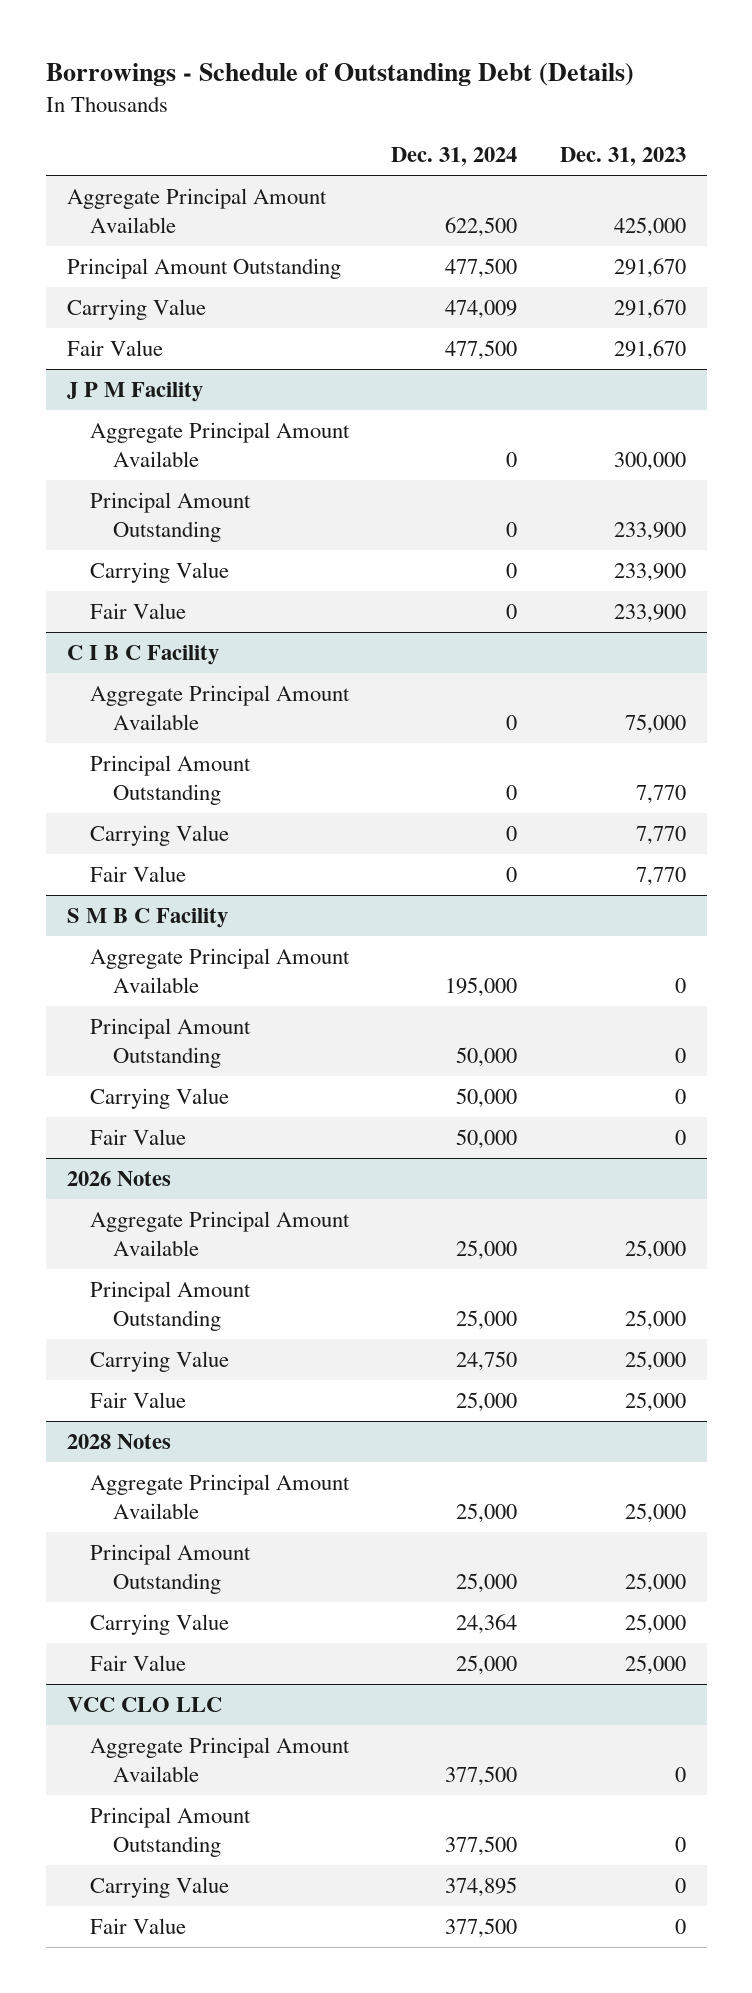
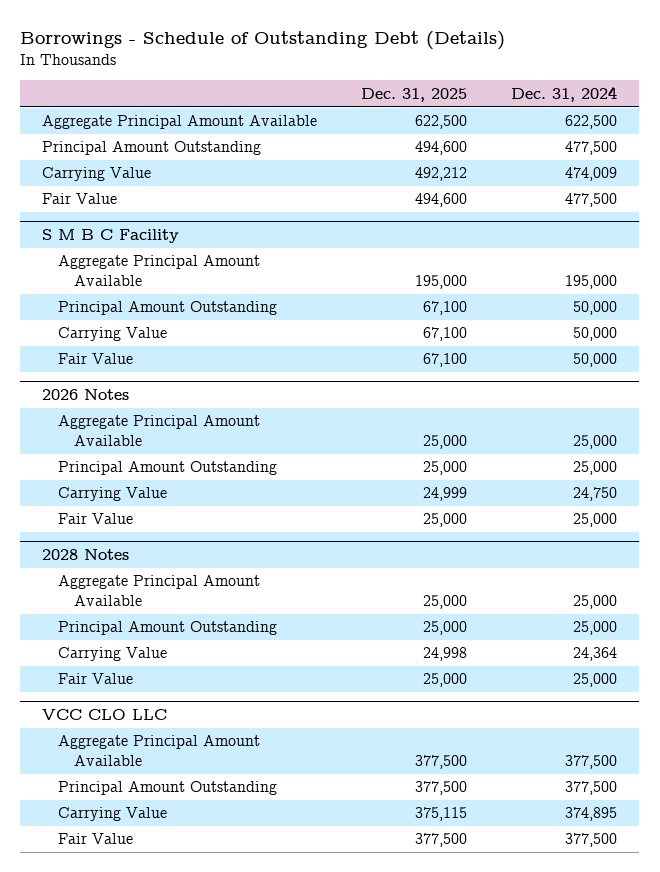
[559,147,686,167] Dec. 31, 2023 -> none
none -> [361,87,468,102] Dec. 31, 2025
[66,381,203,402] J P M Facility -> none
[90,421,351,467] Aggregate Principal Amount Available -> none
[90,491,252,542] Principal Amount Outstanding -> none
[90,561,230,583] Carrying Value -> none
[90,602,187,619] Fair Value -> none
[66,644,219,665] C I B C Facility -> none
[90,684,351,730] Aggregate Principal Amount Available -> none
[90,754,252,805] Principal Amount Outstanding -> none
[90,824,230,846] Carrying Value -> none
[90,865,187,882] Fair Value -> none

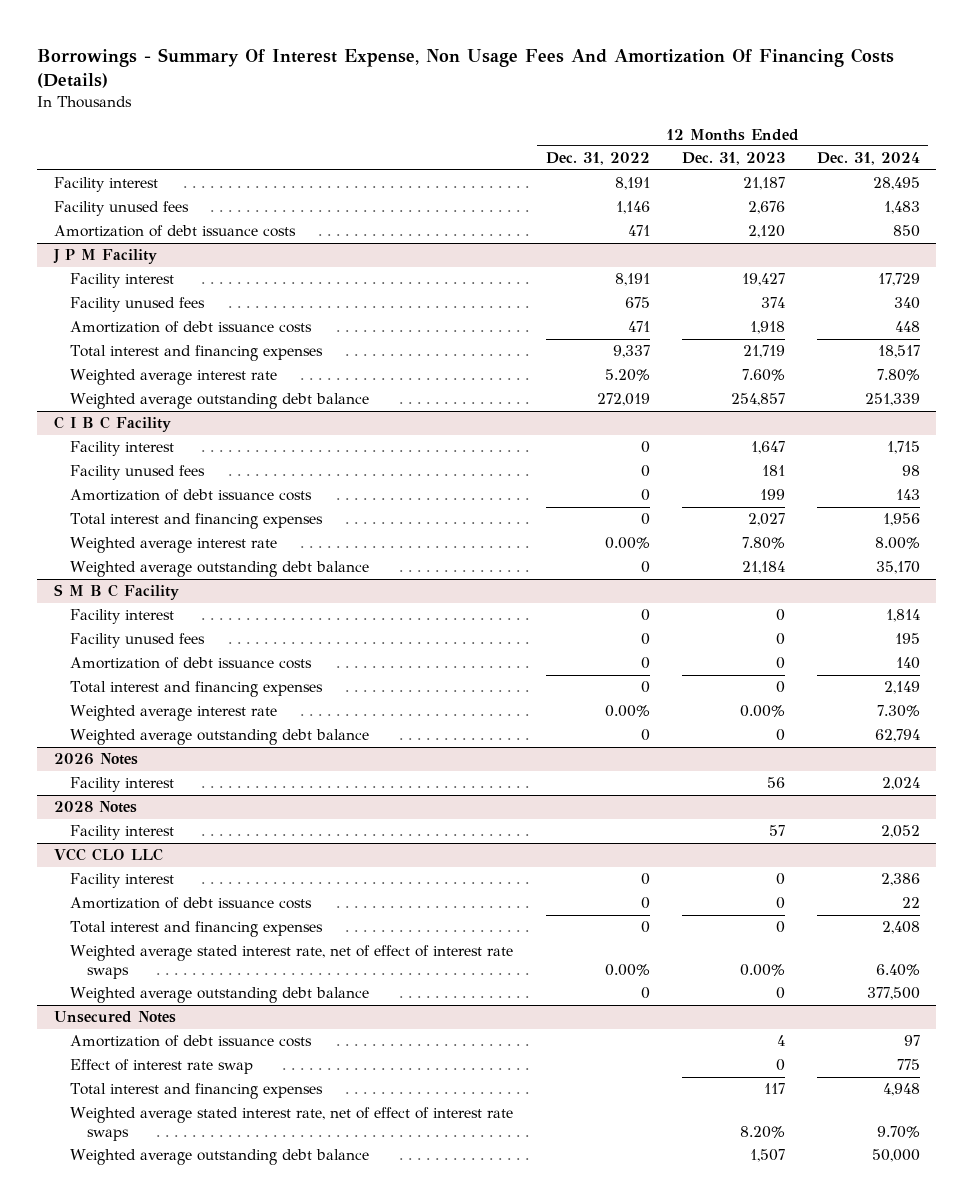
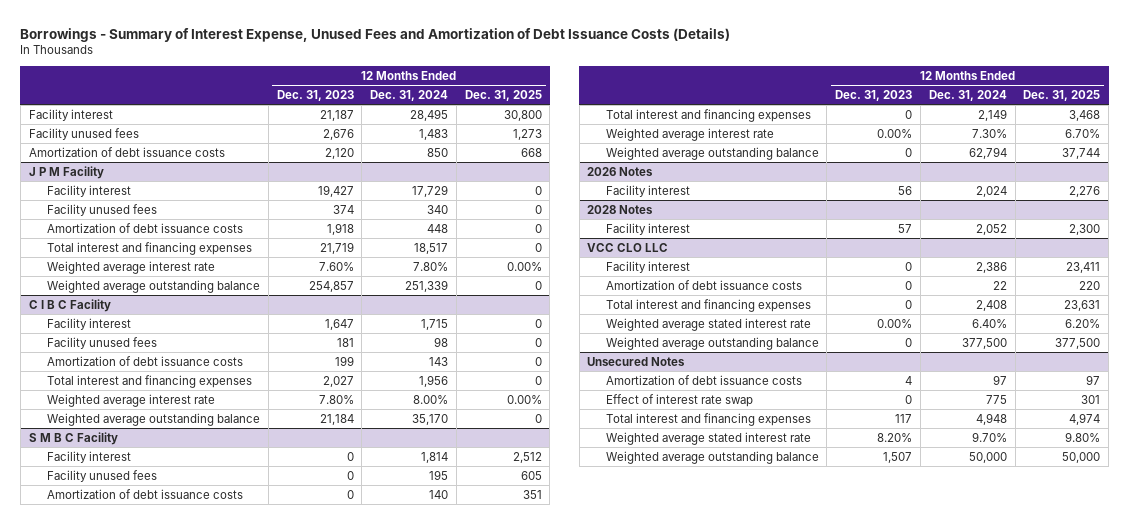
[37,47,895,88] Borrowings - Summary Of Interest Expense, Non Usage Fees And Amortization Of Financing Costs (Details) -> [20,27,731,42] Borrowings - Summary of Interest Expense, Unused Fees and Amortization of Debt Issuance Costs (Details)
[545,152,650,166] Dec. 31, 2022 -> none
none -> [464,89,542,101] Dec. 31, 2025
[70,393,370,410] Weighted average outstanding debt balance -> [46,279,260,293] Weighted average outstanding balance
[70,561,370,578] Weighted average outstanding debt balance -> [46,412,260,426] Weighted average outstanding balance
[70,729,370,746] Weighted average outstanding debt balance -> [605,146,819,160] Weighted average outstanding balance
[70,945,514,979] Weighted average stated interest rate, net of effect of interest rate swaps -> [605,317,811,331] Weighted average stated interest rate
[70,987,370,1004] Weighted average outstanding debt balance -> [605,336,819,350] Weighted average outstanding balance
[70,1107,514,1141] Weighted average stated interest rate, net of effect of interest rate swaps -> [605,431,811,445] Weighted average stated interest rate
[70,1149,370,1166] Weighted average outstanding debt balance -> [605,450,819,464] Weighted average outstanding balance

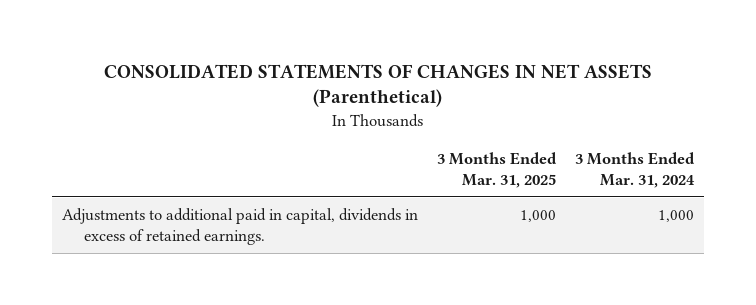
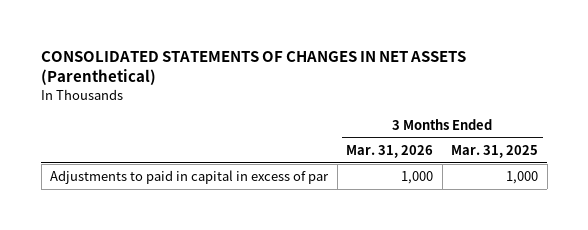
[575,152,696,189] 3 Months Ended Mar. 31, 2024 -> none
none -> [346,145,434,159] Mar. 31, 2026
[61,208,418,246] Adjustments to additional paid in capital, dividends in excess of retained earnings. -> [50,170,330,185] Adjustments to paid in capital in excess of par

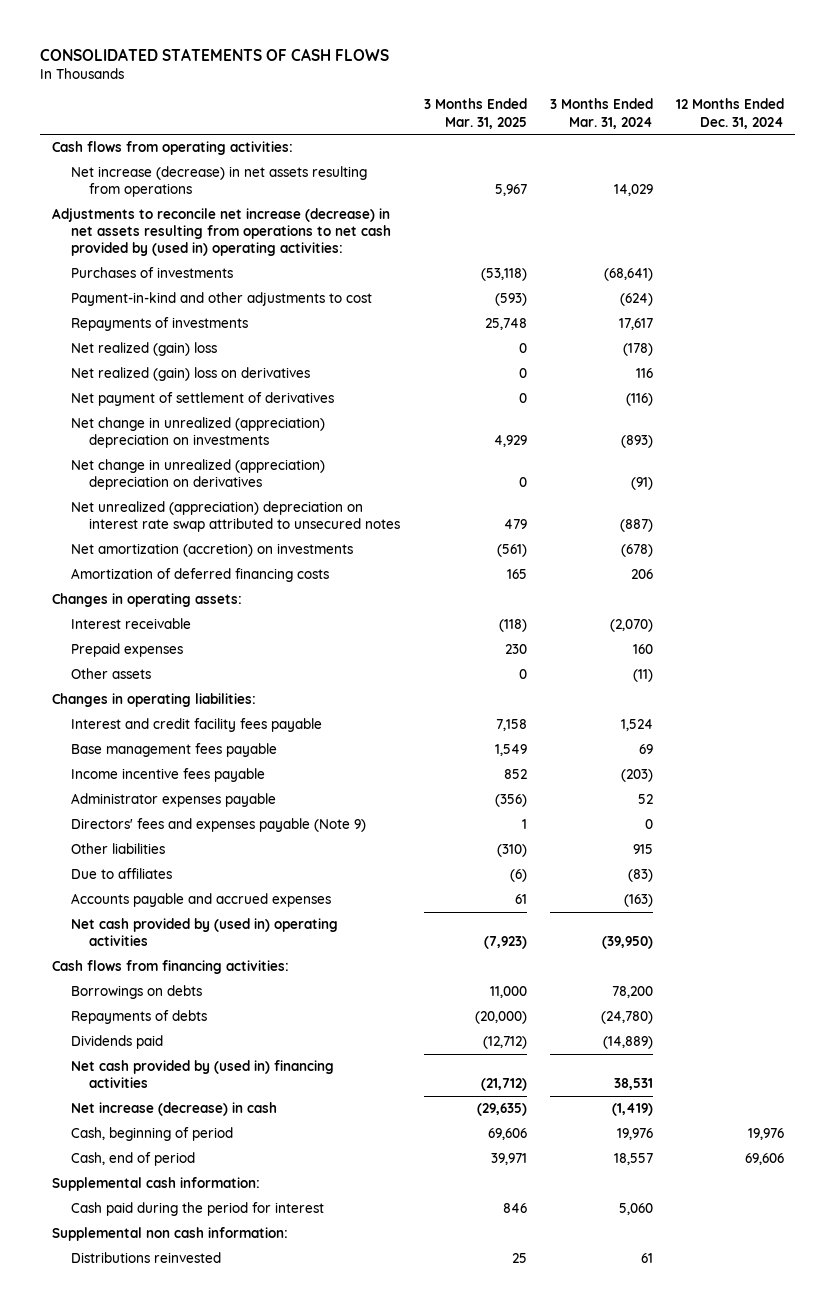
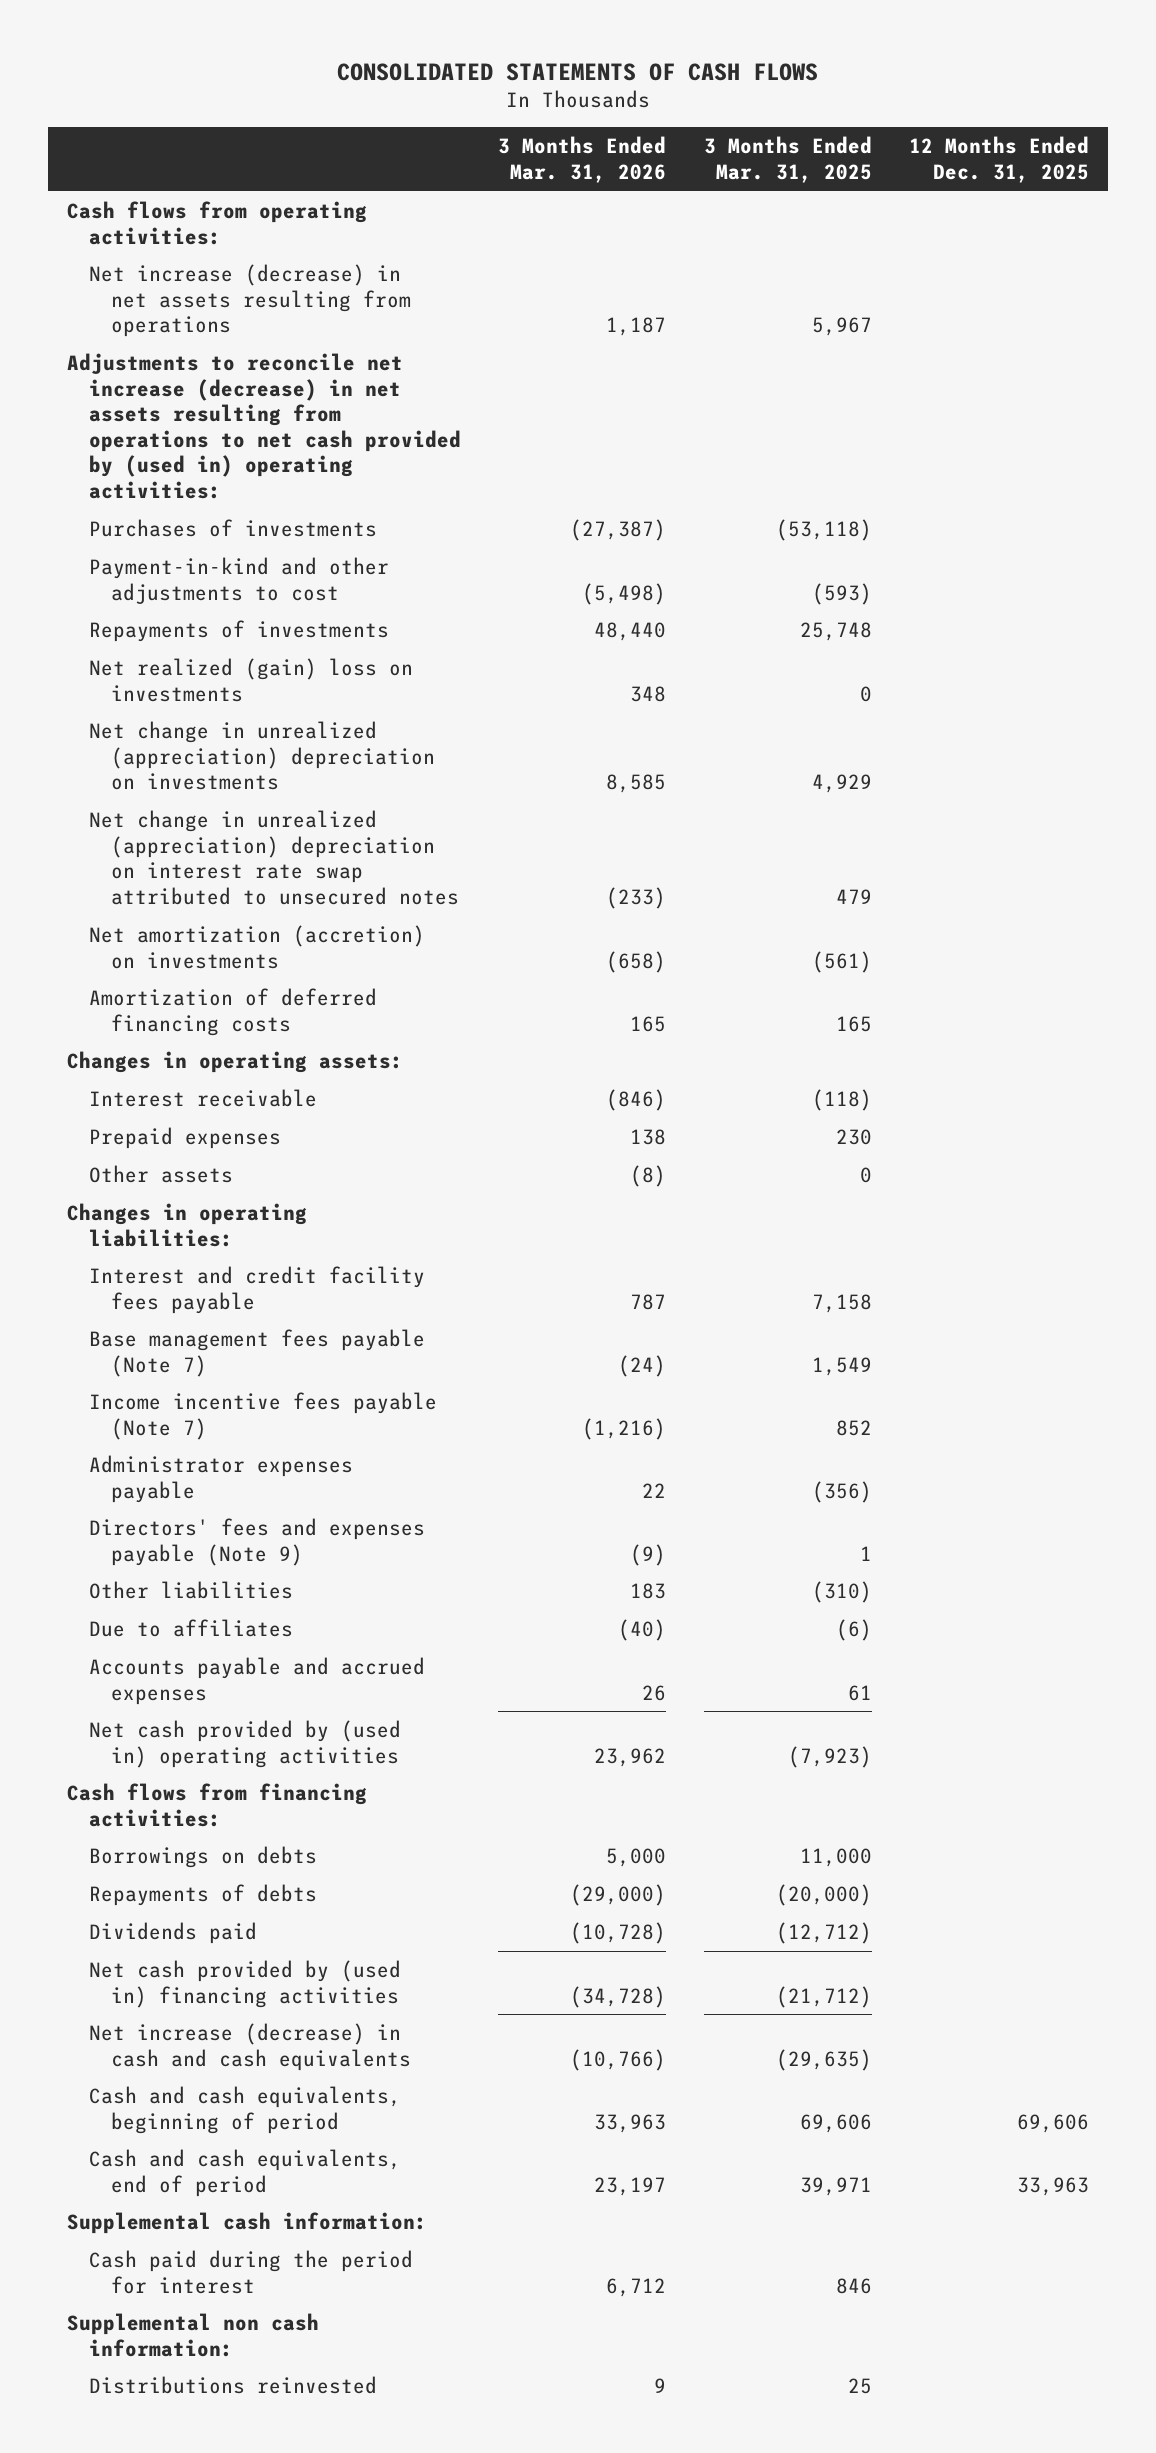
[549,98,653,129] 3 Months Ended Mar. 31, 2024 -> none
[675,98,784,129] 12 Months Ended Dec. 31, 2024 -> none
none -> [498,136,667,183] 3 Months Ended Mar. 31, 2026
none -> [909,136,1090,183] 12 Months Ended Dec. 31, 2025
[70,367,310,382] Net realized (gain) loss on derivatives -> none
[70,392,334,407] Net payment of settlement of derivatives -> none
[70,342,217,357] Net realized (gain) loss -> [88,657,413,702] Net realized (gain) loss on investments
[70,459,325,491] Net change in unrealized (appreciation) depreciation on derivatives -> none
[70,501,401,533] Net unrealized (appreciation) depreciation on interest rate swap attributed to unsecured notes -> [88,809,459,905] Net change in unrealized (appreciation) depreciation on interest rate swap attributed to unsecured notes
[70,743,277,758] Base management fees payable -> [88,1328,425,1377] Base management fees payable (Note 7)
[70,768,265,783] Income incentive fees payable -> [88,1391,437,1440] Income incentive fees payable (Note 7)
[70,1102,277,1117] Net increase (decrease) in cash -> [88,2022,411,2071] Net increase (decrease) in cash and cash equivalents
[70,1127,233,1142] Cash, beginning of period -> [88,2085,401,2134] Cash and cash equivalents, beginning of period
[70,1152,195,1167] Cash, end of period -> [88,2148,401,2197] Cash and cash equivalents, end of period

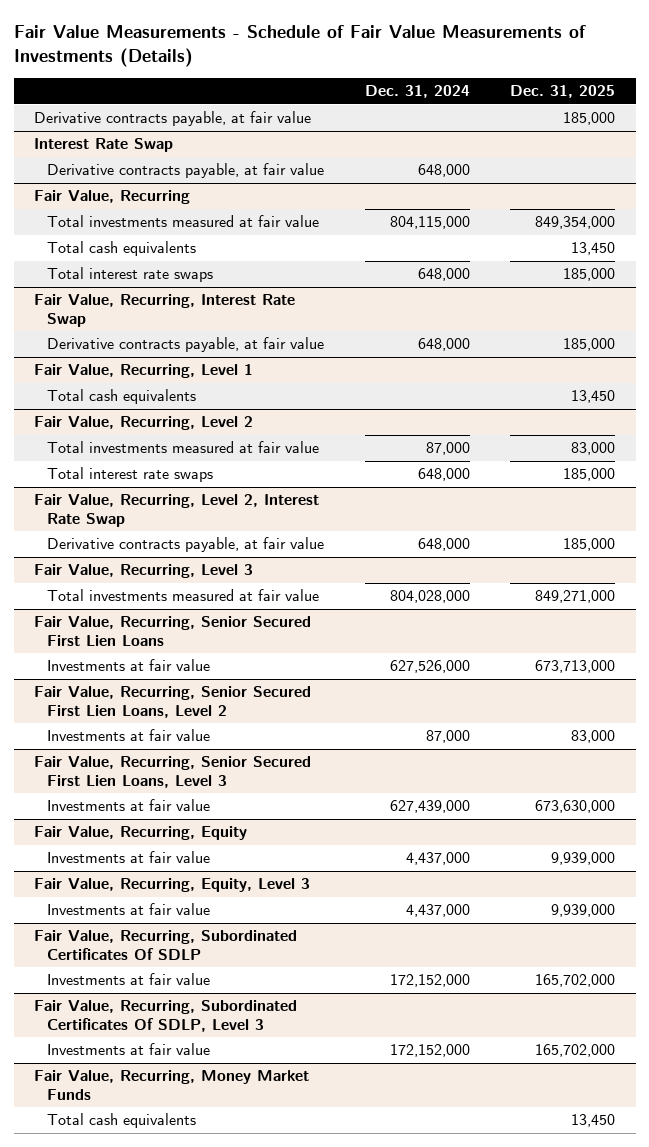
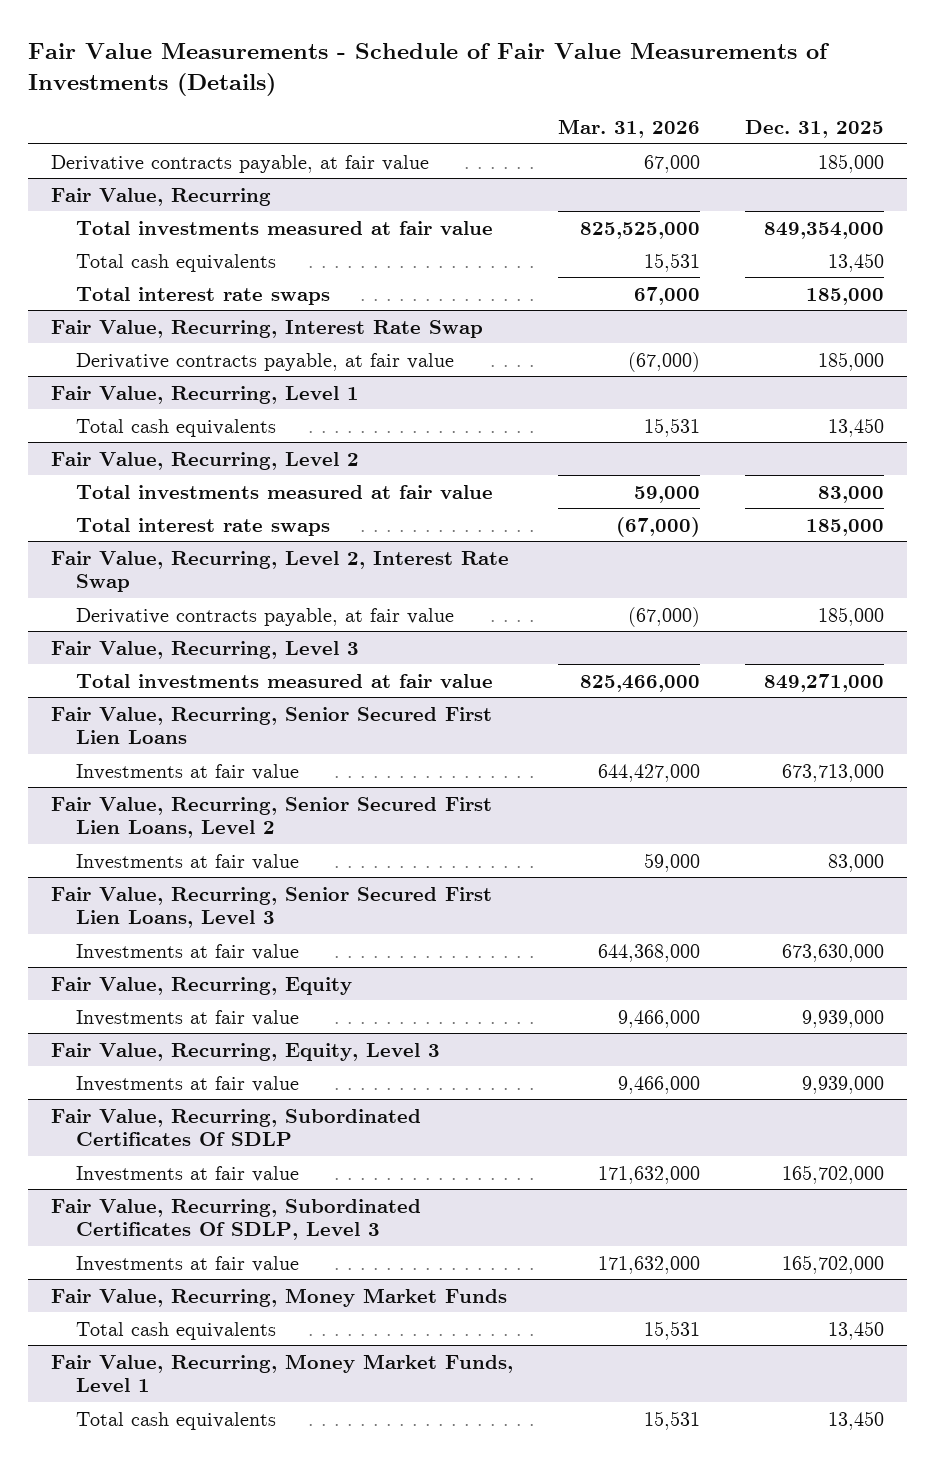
[364,85,470,99] Dec. 31, 2024 -> none
none -> [558,118,701,138] Mar. 31, 2026
[34,138,174,153] Interest Rate Swap -> none
[47,163,325,179] Derivative contracts payable, at fair value -> none
none -> [50,1353,513,1393] Fair Value, Recurring, Money Market Funds, Level 1
none -> [76,1411,277,1430] Total cash equivalents

